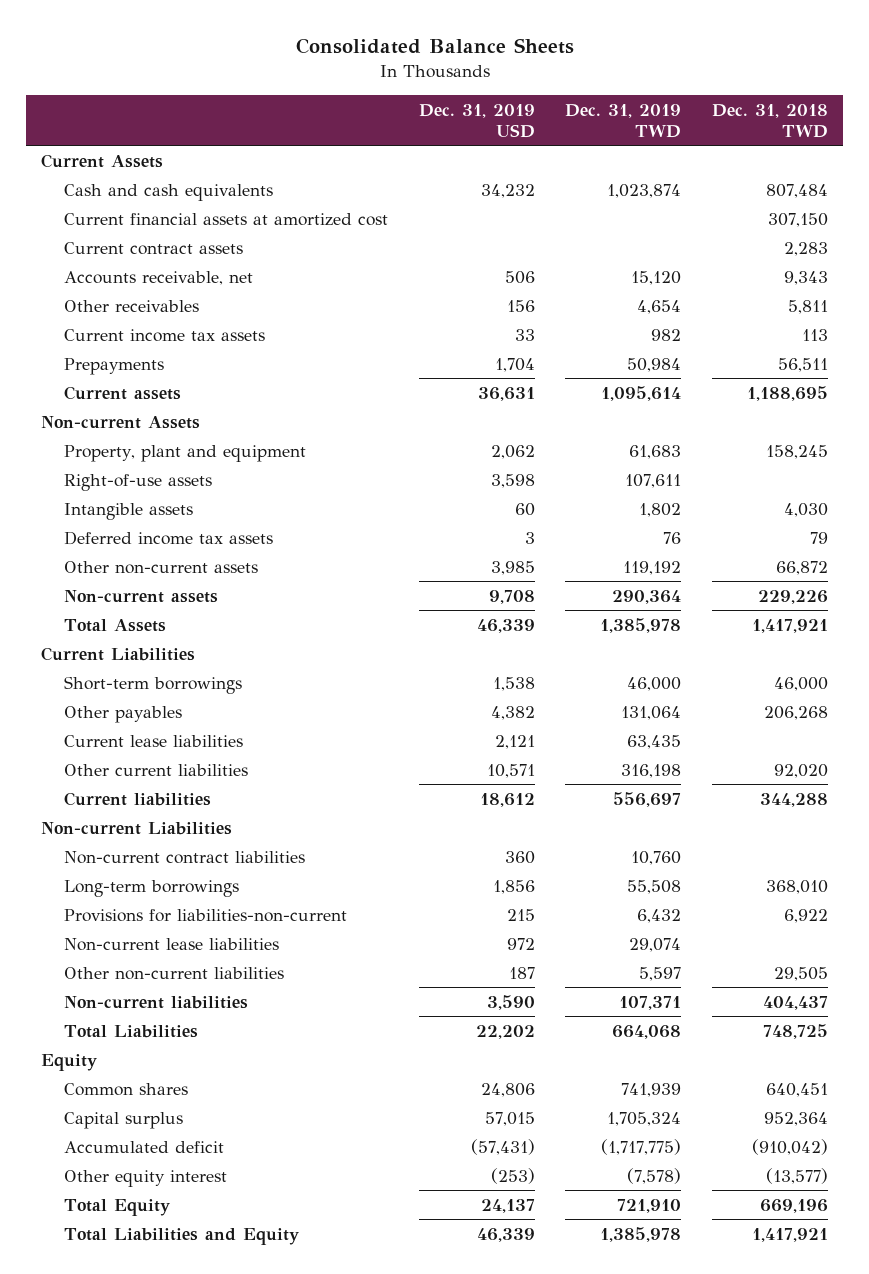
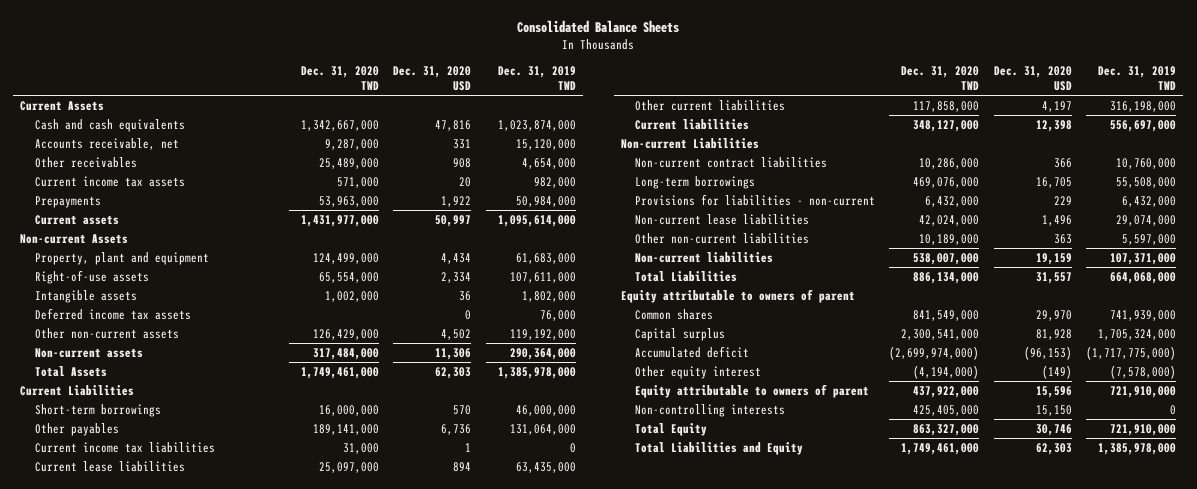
[418,103,535,138] Dec. 31, 2019 USD -> none
[712,103,829,138] Dec. 31, 2018 TWD -> none
none -> [300,66,379,91] Dec. 31, 2020 TWD
none -> [393,66,472,92] Dec. 31, 2020 USD
[64,212,389,226] Current financial assets at amortized cost -> none
[64,241,244,255] Current contract assets -> none
[607,183,682,198] 1,023,874 -> [497,120,576,132] 1,023,874,000
[631,270,682,285] 15,120 -> [515,139,576,151] 15,120,000
[637,299,682,314] 4,654 -> [521,158,576,170] 4,654,000
[651,328,682,341] 982 -> [533,177,576,189] 982,000
[627,357,682,372] 50,984 -> [515,196,576,208] 50,984,000
[601,385,682,401] 1,095,614 -> [497,215,576,228] 1,095,614,000
[629,444,682,459] 61,683 -> [515,253,576,265] 61,683,000
[625,473,682,488] 107,611 -> [509,272,576,284] 107,611,000
[639,502,682,517] 1,802 -> [521,291,576,303] 1,802,000
[663,531,682,544] 76 -> [539,310,576,322] 76,000
[623,560,682,575] 119,192 -> [509,329,576,341] 119,192,000
[612,589,682,604] 290,364 -> [509,348,576,361] 290,364,000
[600,617,682,633] 1,385,978 -> [497,367,576,380] 1,385,978,000
[627,676,682,691] 46,000 -> [515,405,576,417] 46,000,000
[621,705,682,720] 131,064 -> [509,424,576,436] 131,064,000
none -> [34,442,215,454] Current income tax liabilities
[627,734,682,749] 63,435 -> [515,462,576,474] 63,435,000
[621,763,682,778] 316,198 -> [1110,101,1177,113] 316,198,000
[613,791,682,807] 556,697 -> [1110,120,1177,133] 556,697,000
[41,1053,98,1071] Equity -> none
[631,850,682,865] 10,760 -> [1116,158,1177,170] 10,760,000
[627,879,682,894] 55,508 -> [1116,177,1177,189] 55,508,000
[64,908,348,922] Provisions for liabilities-non-current -> [635,194,876,207] Provisions for liabilities - non-current
[637,908,682,923] 6,432 -> [1122,196,1177,208] 6,432,000
[629,937,682,952] 29,074 -> [1116,215,1177,227] 29,074,000
[639,966,682,981] 5,597 -> [1122,234,1177,246] 5,597,000
[619,995,682,1010] 107,371 -> [1110,253,1177,266] 107,371,000
[612,1024,682,1039] 664,068 -> [1110,272,1177,285] 664,068,000
none -> [620,289,855,304] Equity attributable to owners of parent
[621,1082,682,1097] 741,939 -> [1110,310,1177,322] 741,939,000
[607,1111,682,1126] 1,705,324 -> [1098,329,1177,341] 1,705,324,000
[601,1138,682,1155] (1,717,775) -> [1086,346,1177,361] (1,717,775,000)
[627,1167,682,1184] (7,578) -> [1110,365,1177,380] (7,578,000)
none -> [635,384,870,399] Equity attributable to owners of parent
none -> [635,404,786,418] Non-controlling interests
[617,1198,682,1213] 721,910 -> [1110,424,1177,437] 721,910,000
[600,1226,682,1242] 1,385,978 -> [1098,443,1177,456] 1,385,978,000

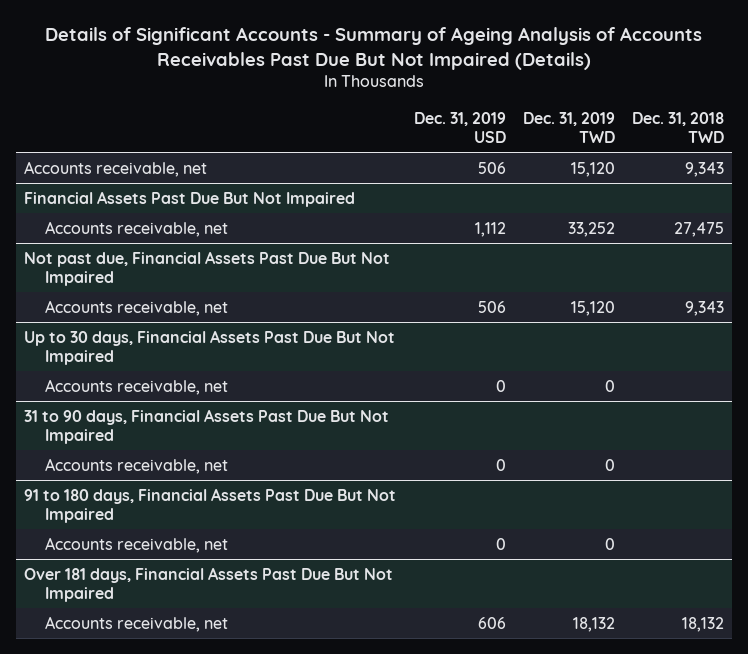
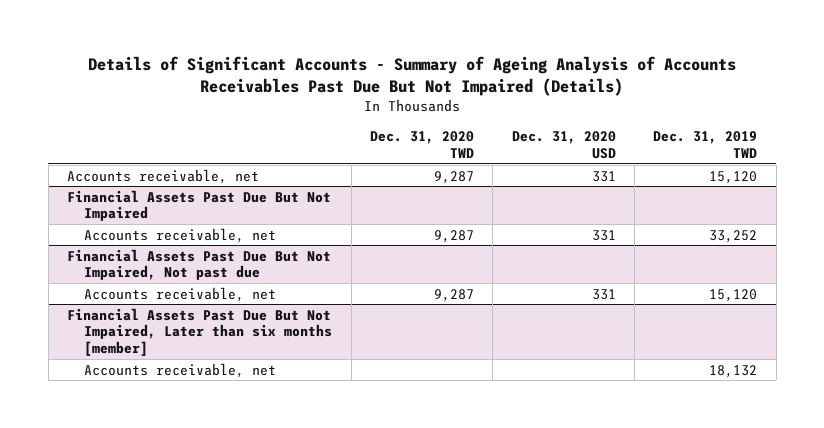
[413,112,506,143] Dec. 31, 2019 USD -> none
[631,112,724,143] Dec. 31, 2018 TWD -> none
none -> [370,131,475,158] Dec. 31, 2020 TWD
none -> [511,131,616,159] Dec. 31, 2020 USD
[24,250,391,286] Not past due, Financial Assets Past Due But Not Impaired -> [67,248,332,281] Financial Assets Past Due But Not Impaired, Not past due
[24,329,396,365] Up to 30 days, Financial Assets Past Due But Not Impaired -> none
[45,378,229,395] Accounts receivable, net -> none
[24,408,390,444] 31 to 90 days, Financial Assets Past Due But Not Impaired -> none
[45,457,229,474] Accounts receivable, net -> none
[24,487,397,523] 91 to 180 days, Financial Assets Past Due But Not Impaired -> none
[45,536,229,553] Accounts receivable, net -> none
[24,566,394,602] Over 181 days, Financial Assets Past Due But Not Impaired -> none
none -> [67,307,333,356] Financial Assets Past Due But Not Impaired, Later than six months [member]

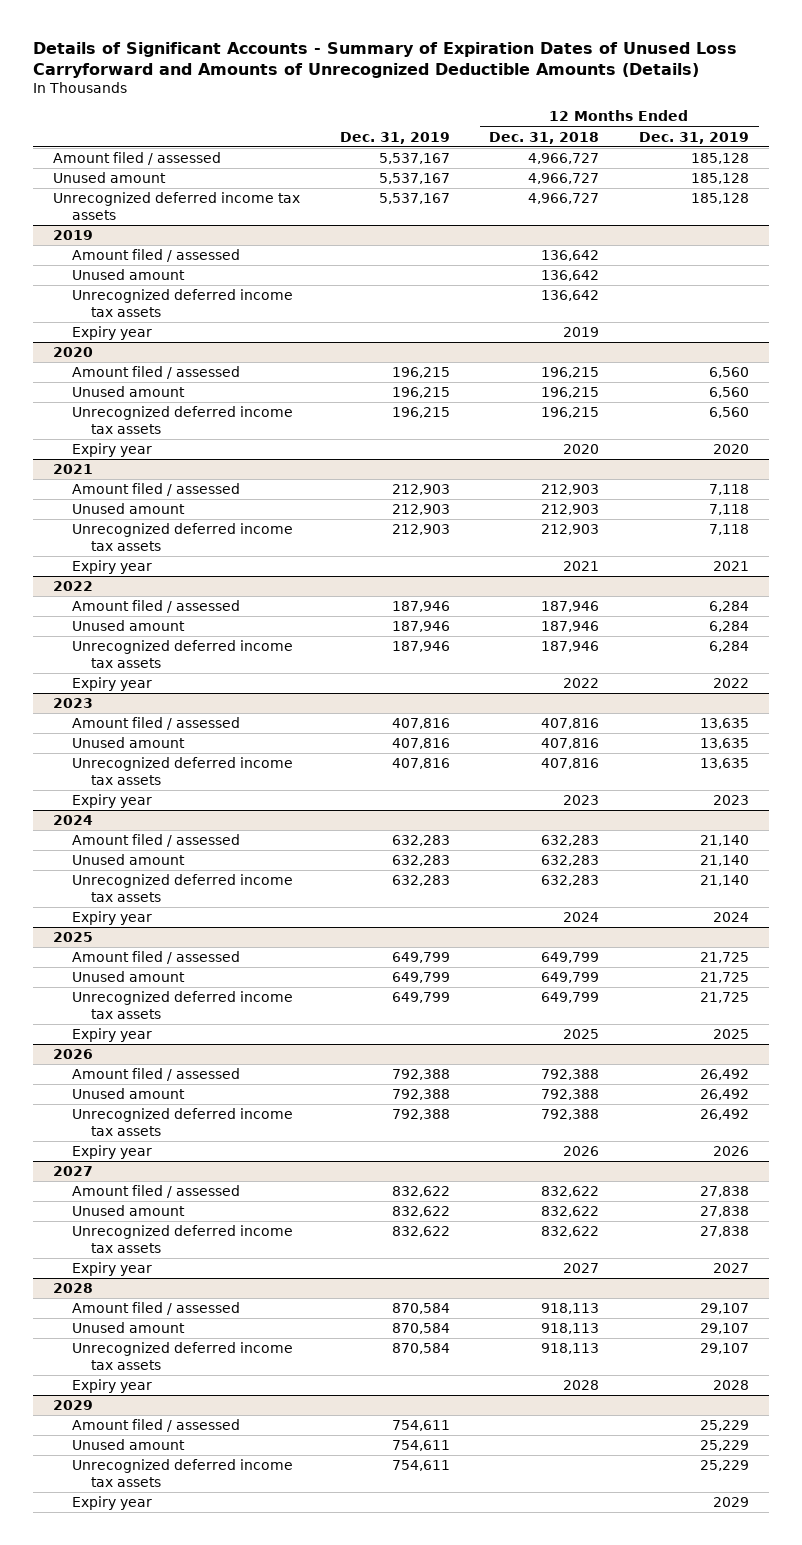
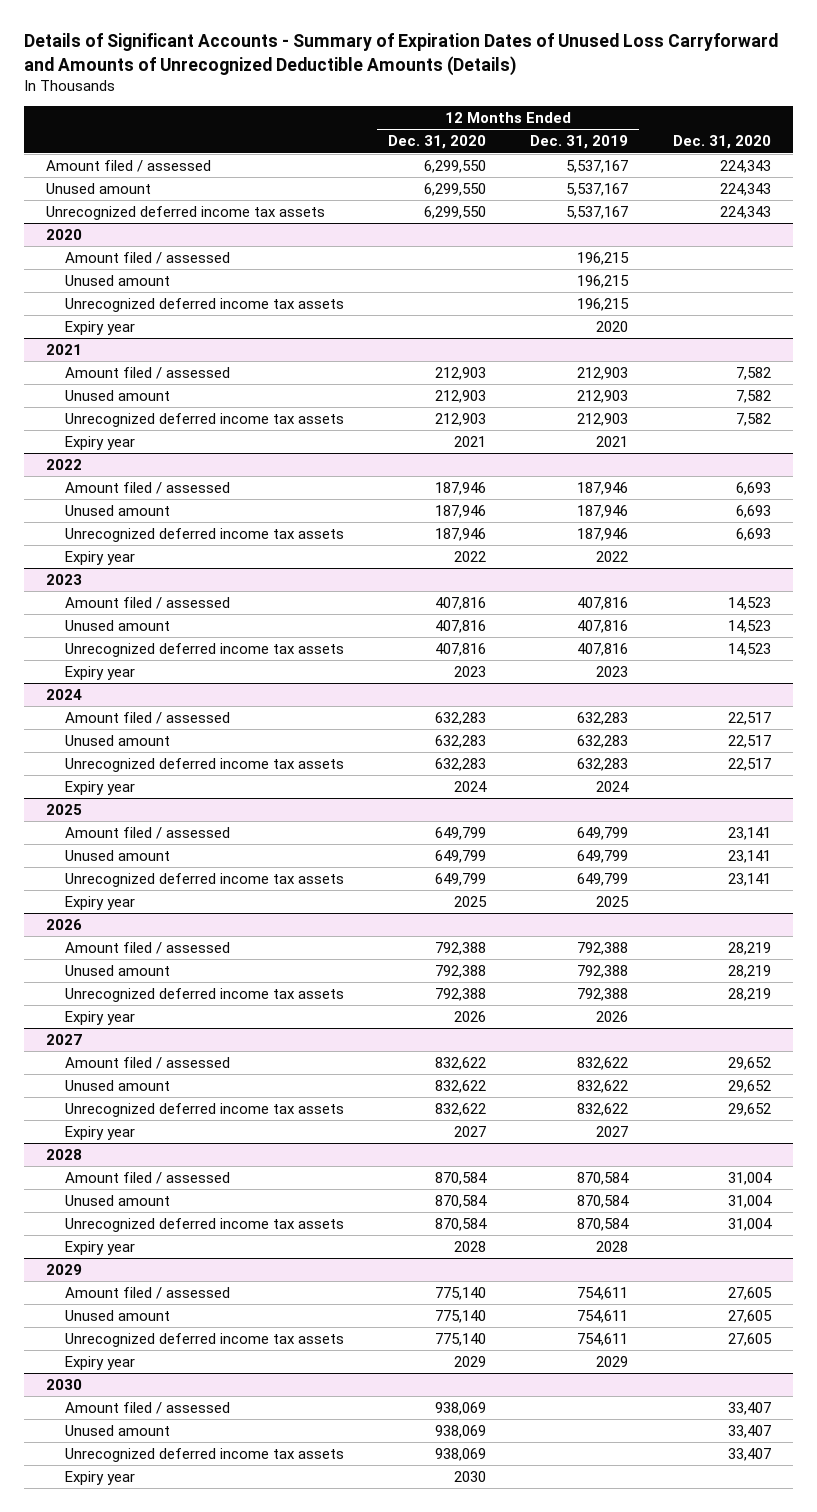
[339,131,450,144] Dec. 31, 2019 -> none
[489,131,600,144] Dec. 31, 2018 -> none
none -> [388,135,487,150] Dec. 31, 2020
none -> [672,135,771,150] Dec. 31, 2020
[52,230,93,241] 2019 -> none
[71,249,240,263] Amount filed / assessed -> none
[71,269,185,281] Unused amount -> none
[71,289,293,317] Unrecognized deferred income tax assets -> none
[71,326,152,341] Expiry year -> none
[691,153,750,165] 185,128 -> [566,159,629,173] 5,537,167
[691,173,750,185] 185,128 -> [566,182,629,196] 5,537,167
[691,193,750,205] 185,128 -> [566,205,629,219] 5,537,167
[709,367,750,379] 6,560 -> [577,251,630,265] 196,215
[709,387,750,399] 6,560 -> [577,274,630,288] 196,215
[709,407,750,419] 6,560 -> [577,297,630,311] 196,215
[709,484,750,496] 7,118 -> [577,366,629,380] 212,903
[709,504,750,516] 7,118 -> [577,389,629,403] 212,903
[709,524,750,536] 7,118 -> [577,412,629,426] 212,903
[709,601,750,613] 6,284 -> [577,481,629,495] 187,946
[709,621,750,633] 6,284 -> [577,504,629,518] 187,946
[709,641,750,653] 6,284 -> [577,527,629,541] 187,946
[700,718,750,730] 13,635 -> [577,596,629,610] 407,816
[700,738,750,750] 13,635 -> [577,619,629,633] 407,816
[700,758,750,770] 13,635 -> [577,642,629,656] 407,816
[700,835,750,847] 21,140 -> [577,711,629,725] 632,283
[700,855,750,867] 21,140 -> [577,734,629,748] 632,283
[700,875,750,887] 21,140 -> [577,757,629,771] 632,283
[700,952,750,964] 21,725 -> [577,826,629,840] 649,799
[700,972,750,984] 21,725 -> [577,849,629,863] 649,799
[700,992,750,1004] 21,725 -> [577,872,629,886] 649,799
[700,1069,750,1081] 26,492 -> [577,941,629,955] 792,388
[700,1089,750,1101] 26,492 -> [577,964,629,978] 792,388
[700,1109,750,1121] 26,492 -> [577,987,629,1001] 792,388
[700,1186,750,1198] 27,838 -> [577,1056,629,1070] 832,622
[700,1206,750,1218] 27,838 -> [577,1079,629,1093] 832,622
[700,1226,750,1238] 27,838 -> [577,1102,629,1116] 832,622
[700,1303,750,1315] 29,107 -> [577,1171,630,1185] 870,584
[700,1323,750,1335] 29,107 -> [577,1194,630,1208] 870,584
[700,1343,750,1355] 29,107 -> [577,1217,630,1231] 870,584
[700,1420,750,1432] 25,229 -> [577,1286,629,1300] 754,611
[700,1440,750,1452] 25,229 -> [577,1309,629,1323] 754,611
[700,1460,750,1472] 25,229 -> [577,1332,629,1346] 754,611
none -> [46,1378,83,1390] 2030
none -> [64,1401,230,1414] Amount filed / assessed
none -> [64,1424,170,1436] Unused amount
none -> [64,1447,344,1462] Unrecognized deferred income tax assets
none -> [64,1470,135,1485] Expiry year

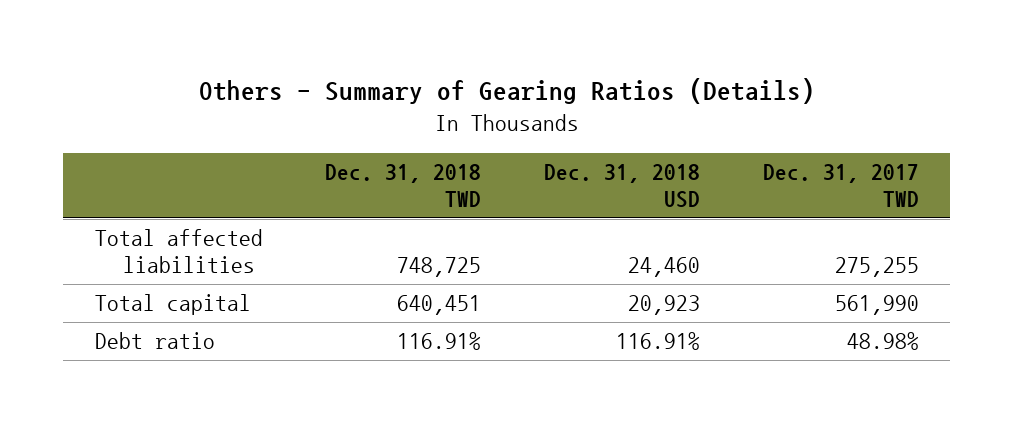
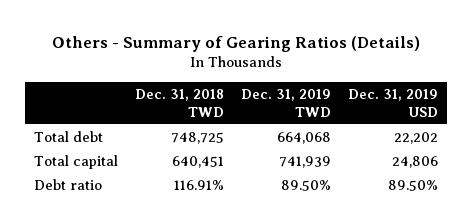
[544,163,701,209] Dec. 31, 2018 USD -> none
[762,163,919,208] Dec. 31, 2017 TWD -> none
none -> [240,88,331,117] Dec. 31, 2019 TWD
none -> [348,88,439,117] Dec. 31, 2019 USD
[94,229,263,274] Total affected liabilities -> [33,131,103,143] Total debt

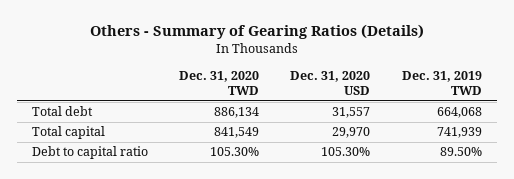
[134,88,224,117] Dec. 31, 2018 TWD -> none
[348,88,439,117] Dec. 31, 2019 USD -> none
none -> [179,71,260,96] Dec. 31, 2020 TWD
none -> [290,71,371,96] Dec. 31, 2020 USD
[33,179,102,191] Debt ratio -> [32,146,149,160] Debt to capital ratio

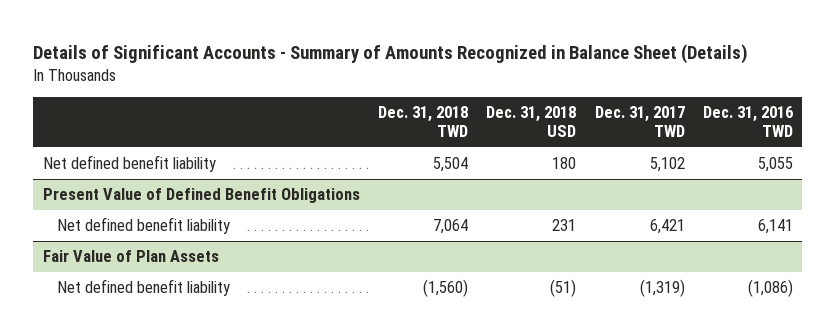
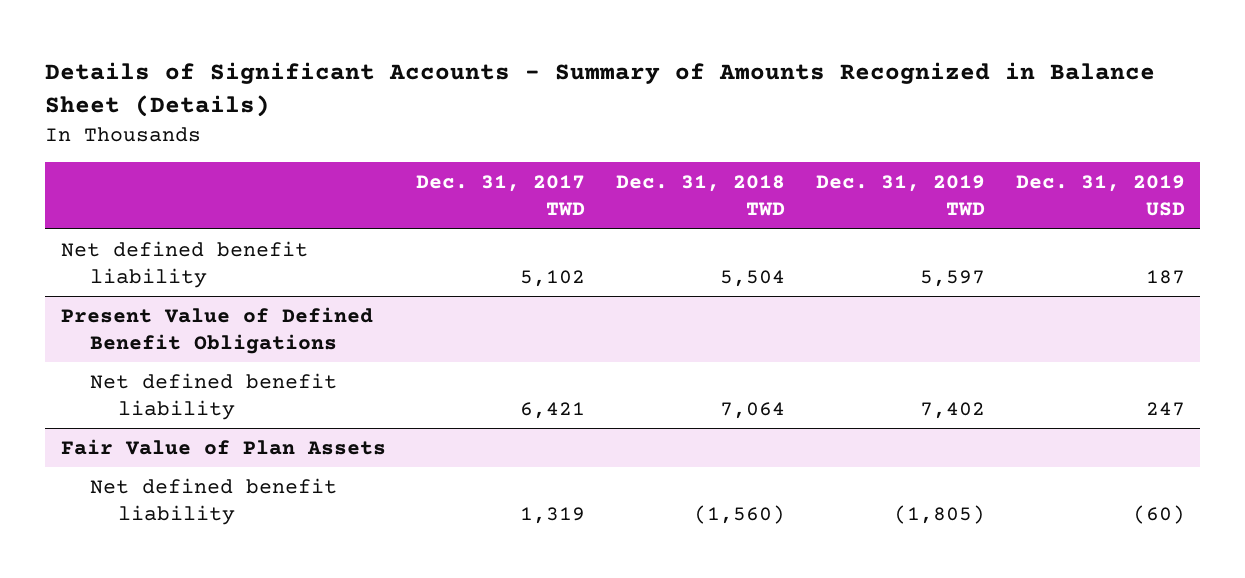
[486,105,577,138] Dec. 31, 2018 USD -> none
[703,105,794,138] Dec. 31, 2016 TWD -> none
none -> [815,175,985,217] Dec. 31, 2019 TWD
none -> [1015,175,1185,217] Dec. 31, 2019 USD
[639,279,685,298] (1,319) -> [520,506,586,524] 1,319

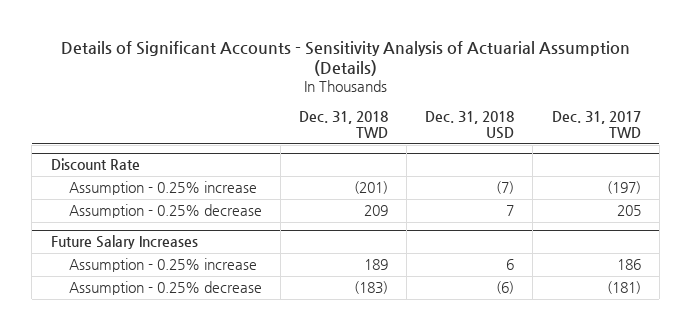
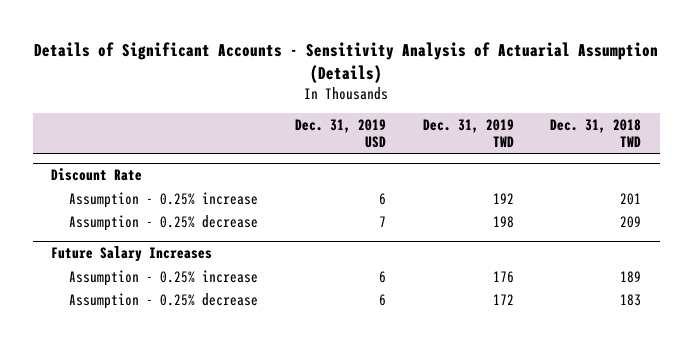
[425,110,515,139] Dec. 31, 2018 USD -> none
[551,110,641,138] Dec. 31, 2017 TWD -> none
none -> [295,119,387,149] Dec. 31, 2019 USD
none -> [422,119,514,148] Dec. 31, 2019 TWD
[353,181,388,195] (201) -> [620,192,642,205] 201
[353,281,388,295] (183) -> [620,293,642,306] 183

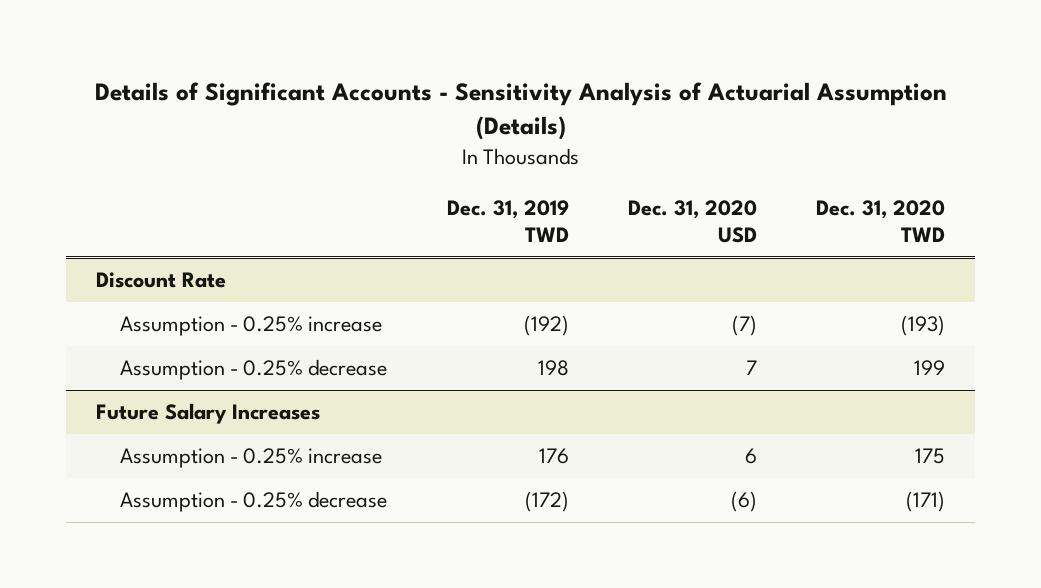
[295,119,387,149] Dec. 31, 2019 USD -> none
[550,119,642,148] Dec. 31, 2018 TWD -> none
none -> [627,199,757,243] Dec. 31, 2020 USD
none -> [816,199,946,242] Dec. 31, 2020 TWD
[492,192,514,204] 192 -> [523,315,569,337] (192)
[492,293,514,305] 172 -> [524,491,569,513] (172)

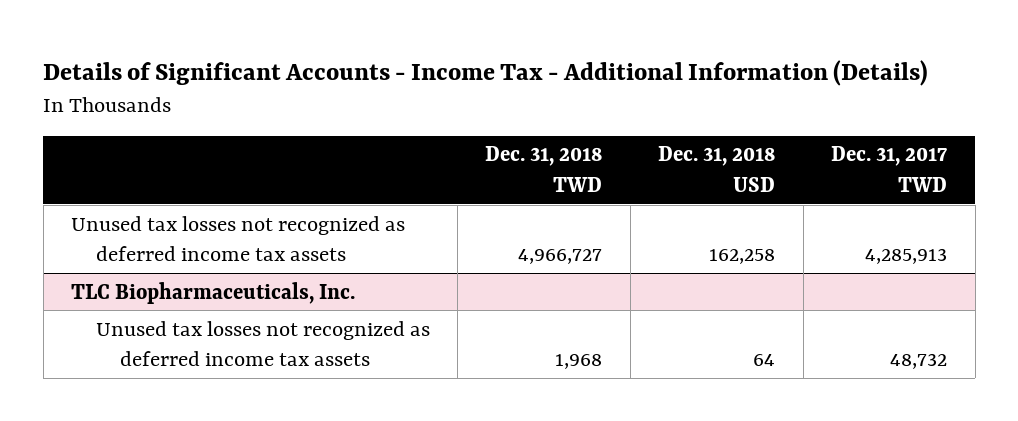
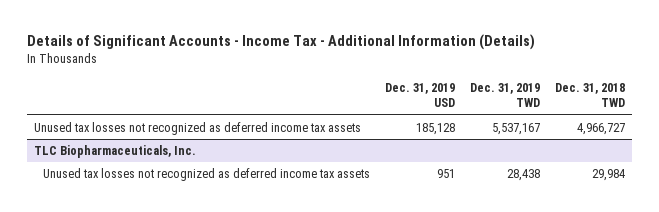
[658,146,776,192] Dec. 31, 2018 USD -> none
[831,146,948,192] Dec. 31, 2017 TWD -> none
none -> [385,83,456,108] Dec. 31, 2019 USD
none -> [469,83,540,108] Dec. 31, 2019 TWD
[555,354,603,370] 1,968 -> [591,169,625,182] 29,984

